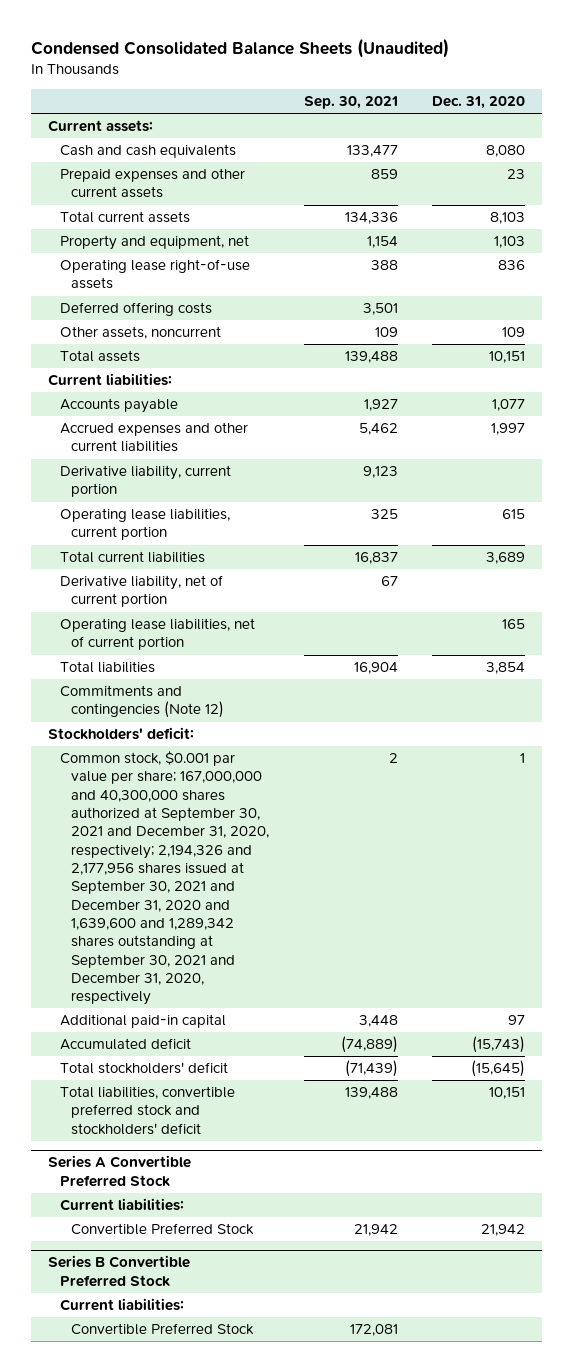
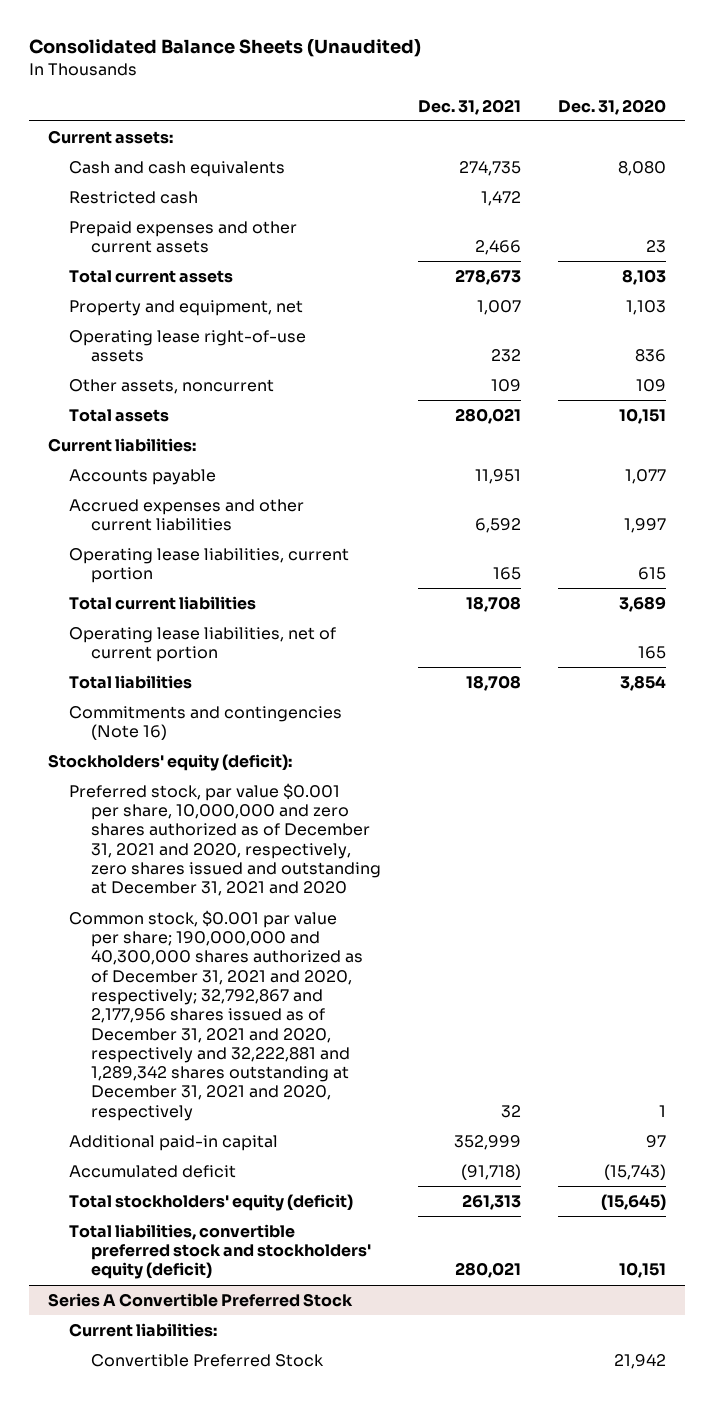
[30,37,449,58] Condensed Consolidated Balance Sheets (Unaudited) -> [28,39,421,58] Consolidated Balance Sheets (Unaudited)
[303,95,398,109] Sep. 30, 2021 -> none
none -> [417,98,521,115] Dec. 31, 2021
none -> [69,190,199,204] Restricted cash
[59,302,212,317] Deferred offering costs -> none
[59,465,231,498] Derivative liability, current portion -> none
[59,575,223,608] Derivative liability, net of current portion -> none
[59,685,225,719] Commitments and contingencies (Note 12) -> [69,705,343,741] Commitments and contingencies (Note 16)
[48,727,195,741] Stockholders' deficit: -> [47,753,292,771] Stockholders' equity (deficit):
none -> [69,782,381,897] Preferred stock, par value $0.001 per share, 10,000,000 and zero shares authorized as of December 31, 2021 and 2020, respectively, zero shares issued and outstanding at December 31, 2021 and 2020
[59,751,270,1006] Common stock, $0.001 par value per share; 167,000,000 and 40,300,000 shares authorized at September 30, 2021 and December 31, 2020, respectively; 2,194,326 and 2,177,956 shares issued at September 30, 2021 and December 31, 2020 and 1,639,600 and 1,289,342 shares outstanding at September 30, 2021 and December 31, 2020, respectively -> [69,909,363,1121] Common stock, $0.001 par value per share; 190,000,000 and 40,300,000 shares authorized as of December 31, 2021 and 2020, respectively; 32,792,867 and 2,177,956 shares issued as of December 31, 2021 and 2020, respectively and 32,222,881 and 1,289,342 shares outstanding at December 31, 2021 and 2020, respectively
[59,1062,228,1075] Total stockholders' deficit -> [69,1193,354,1211] Total stockholders' equity (deficit)
[59,1086,235,1135] Total liabilities, convertible preferred stock and stockholders' deficit -> [69,1223,371,1280] Total liabilities, convertible preferred stock and stockholders' equity (deficit)
[48,1255,191,1287] Series B Convertible Preferred Stock -> none
[59,1298,184,1312] Current liabilities: -> none
[71,1323,255,1336] Convertible Preferred Stock -> none

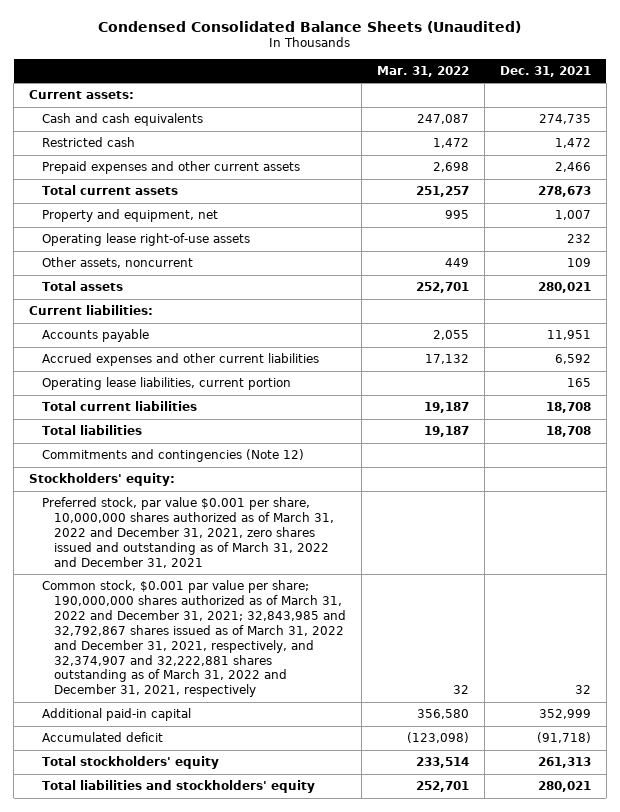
[28,39,421,58] Consolidated Balance Sheets (Unaudited) -> [98,20,522,33] Condensed Consolidated Balance Sheets (Unaudited)
[558,98,667,115] Dec. 31, 2020 -> none
none -> [376,65,469,77] Mar. 31, 2022
[69,626,337,663] Operating lease liabilities, net of current portion -> none
[69,705,343,741] Commitments and contingencies (Note 16) -> [41,448,304,462] Commitments and contingencies (Note 12)
[47,753,292,771] Stockholders' equity (deficit): -> [29,472,176,486] Stockholders' equity:
[69,782,381,897] Preferred stock, par value $0.001 per share, 10,000,000 and zero shares authorized as of December 31, 2021 and 2020, respectively, zero shares issued and outstanding at December 31, 2021 and 2020 -> [41,496,335,568] Preferred stock, par value $0.001 per share, 10,000,000 shares authorized as of March 31, 2022 and December 31, 2021, zero shares issued and outstanding as of March 31, 2022 and December 31, 2021
[69,909,363,1121] Common stock, $0.001 par value per share; 190,000,000 and 40,300,000 shares authorized as of December 31, 2021 and 2020, respectively; 32,792,867 and 2,177,956 shares issued as of December 31, 2021 and 2020, respectively and 32,222,881 and 1,289,342 shares outstanding at December 31, 2021 and 2020, respectively -> [41,579,347,698] Common stock, $0.001 par value per share; 190,000,000 shares authorized as of March 31, 2022 and December 31, 2021; 32,843,985 and 32,792,867 shares issued as of March 31, 2022 and December 31, 2021, respectively, and 32,374,907 and 32,222,881 shares outstanding as of March 31, 2022 and December 31, 2021, respectively
[47,1292,353,1307] Series A Convertible Preferred Stock -> none
[69,1322,218,1337] Current liabilities: -> none
[90,1353,324,1367] Convertible Preferred Stock -> none
[69,1193,354,1211] Total stockholders' equity (deficit) -> [41,755,219,769] Total stockholders' equity
[69,1223,371,1280] Total liabilities, convertible preferred stock and stockholders' equity (deficit) -> [41,779,315,793] Total liabilities and stockholders' equity

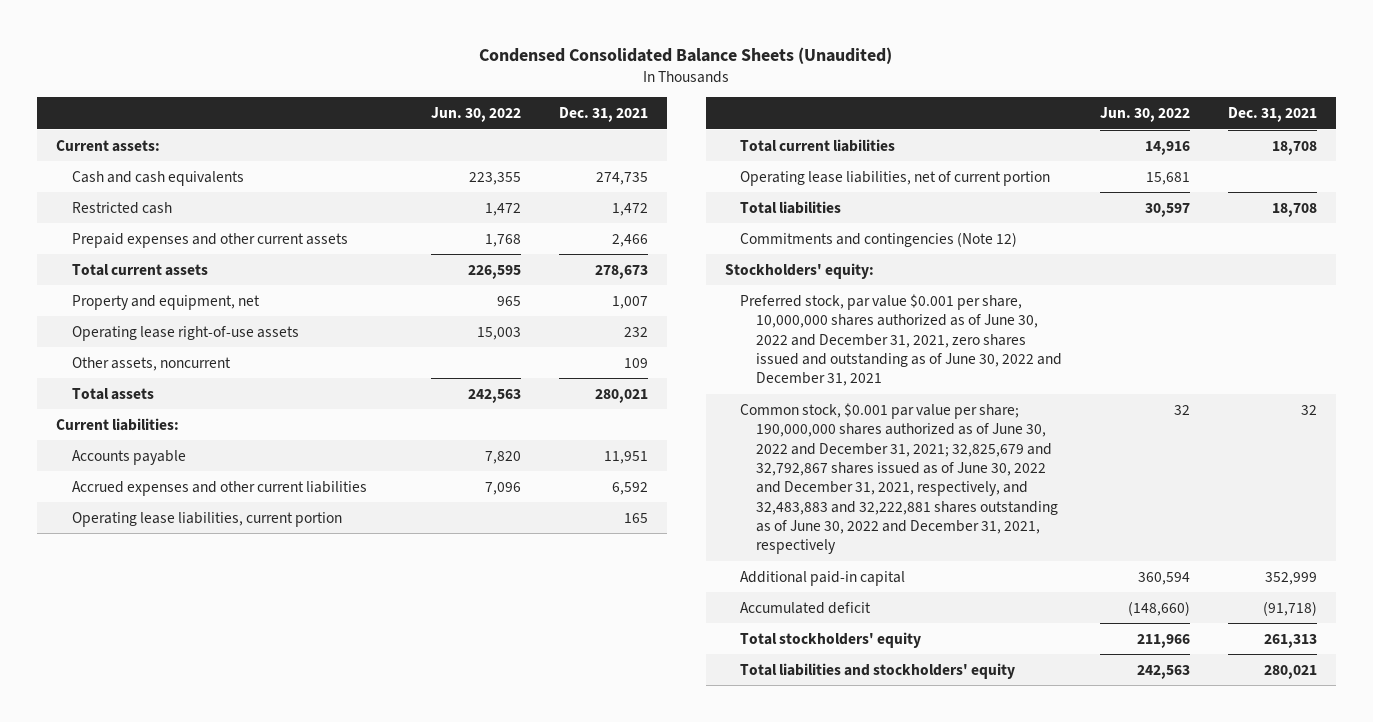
[376,65,469,77] Mar. 31, 2022 -> none
none -> [431,107,522,123] Jun. 30, 2022
none -> [740,170,1051,186] Operating lease liabilities, net of current portion
[41,496,335,568] Preferred stock, par value $0.001 per share, 10,000,000 shares authorized as of March 31, 2022 and December 31, 2021, zero shares issued and outstanding as of March 31, 2022 and December 31, 2021 -> [740,293,1063,387] Preferred stock, par value $0.001 per share, 10,000,000 shares authorized as of June 30, 2022 and December 31, 2021, zero shares issued and outstanding as of June 30, 2022 and December 31, 2021
[41,579,347,698] Common stock, $0.001 par value per share; 190,000,000 shares authorized as of March 31, 2022 and December 31, 2021; 32,843,985 and 32,792,867 shares issued as of March 31, 2022 and December 31, 2021, respectively, and 32,374,907 and 32,222,881 shares outstanding as of March 31, 2022 and December 31, 2021, respectively -> [740,402,1059,555] Common stock, $0.001 par value per share; 190,000,000 shares authorized as of June 30, 2022 and December 31, 2021; 32,825,679 and 32,792,867 shares issued as of June 30, 2022 and December 31, 2021, respectively, and 32,483,883 and 32,222,881 shares outstanding as of June 30, 2022 and December 31, 2021, respectively

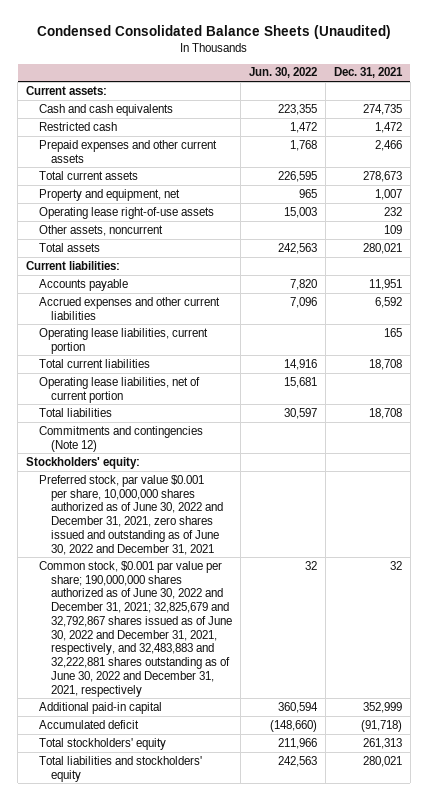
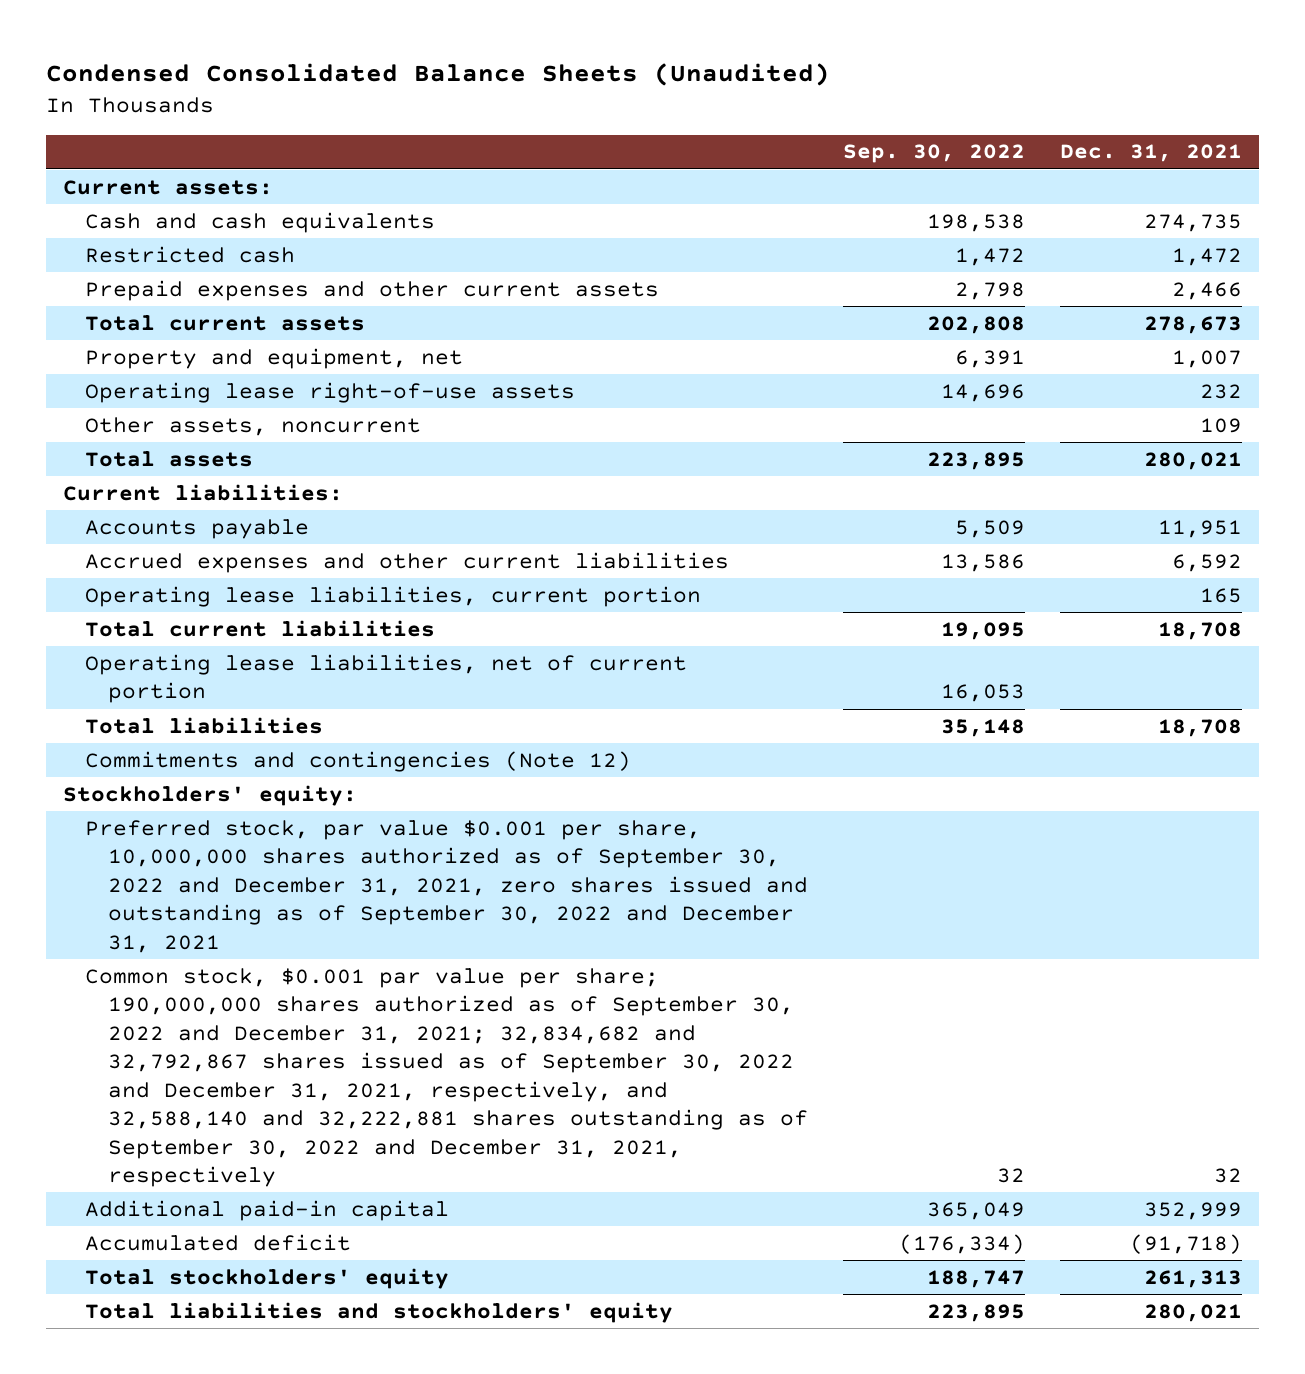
[248,67,317,79] Jun. 30, 2022 -> none
none -> [842,144,1025,164] Sep. 30, 2022
[38,474,224,555] Preferred stock, par value $0.001 per share, 10,000,000 shares authorized as of June 30, 2022 and December 31, 2021, zero shares issued and outstanding as of June 30, 2022 and December 31, 2021 -> [85,819,808,953] Preferred stock, par value $0.001 per share, 10,000,000 shares authorized as of September 30, 2022 and December 31, 2021, zero shares issued and outstanding as of September 30, 2022 and December 31, 2021
[38,560,233,697] Common stock, $0.001 par value per share; 190,000,000 shares authorized as of June 30, 2022 and December 31, 2021; 32,825,679 and 32,792,867 shares issued as of June 30, 2022 and December 31, 2021, respectively, and 32,483,883 and 32,222,881 shares outstanding as of June 30, 2022 and December 31, 2021, respectively -> [85,967,808,1188] Common stock, $0.001 par value per share; 190,000,000 shares authorized as of September 30, 2022 and December 31, 2021; 32,834,682 and 32,792,867 shares issued as of September 30, 2022 and December 31, 2021, respectively, and 32,588,140 and 32,222,881 shares outstanding as of September 30, 2022 and December 31, 2021, respectively

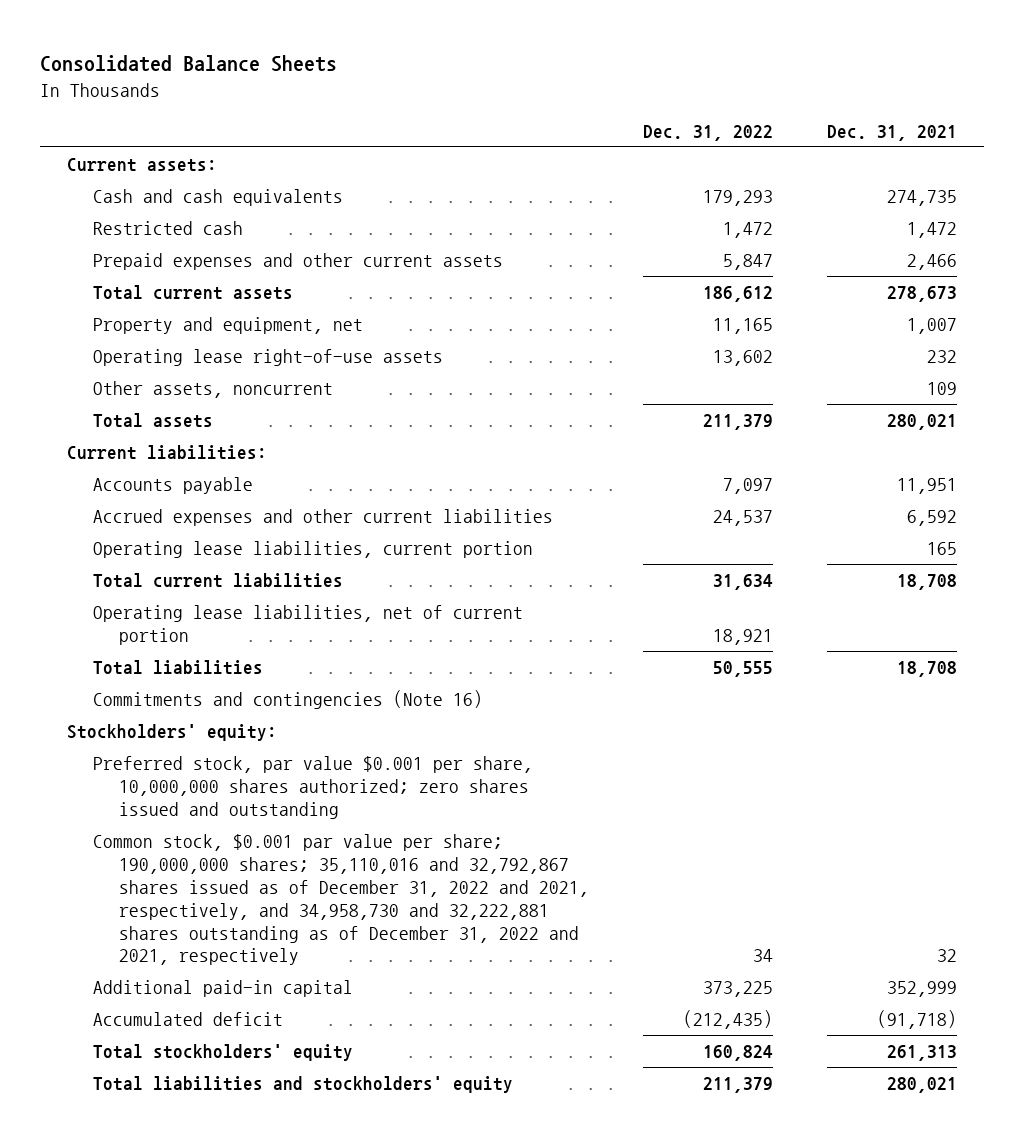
[45,63,830,87] Condensed Consolidated Balance Sheets (Unaudited) -> [40,54,338,72] Consolidated Balance Sheets
[842,144,1025,164] Sep. 30, 2022 -> none
none -> [643,125,774,142] Dec. 31, 2022
[85,750,632,772] Commitments and contingencies (Note 12) -> [93,690,484,710] Commitments and contingencies (Note 16)
[85,819,808,953] Preferred stock, par value $0.001 per share, 10,000,000 shares authorized as of September 30, 2022 and December 31, 2021, zero shares issued and outstanding as of September 30, 2022 and December 31, 2021 -> [93,756,534,819] Preferred stock, par value $0.001 per share, 10,000,000 shares authorized; zero shares issued and outstanding
[85,967,808,1188] Common stock, $0.001 par value per share; 190,000,000 shares authorized as of September 30, 2022 and December 31, 2021; 32,834,682 and 32,792,867 shares issued as of September 30, 2022 and December 31, 2021, respectively, and 32,588,140 and 32,222,881 shares outstanding as of September 30, 2022 and December 31, 2021, respectively -> [93,834,590,966] Common stock, $0.001 par value per share; 190,000,000 shares; 35,110,016 and 32,792,867 shares issued as of December 31, 2022 and 2021, respectively, and 34,958,730 and 32,222,881 shares outstanding as of December 31, 2022 and 2021, respectively

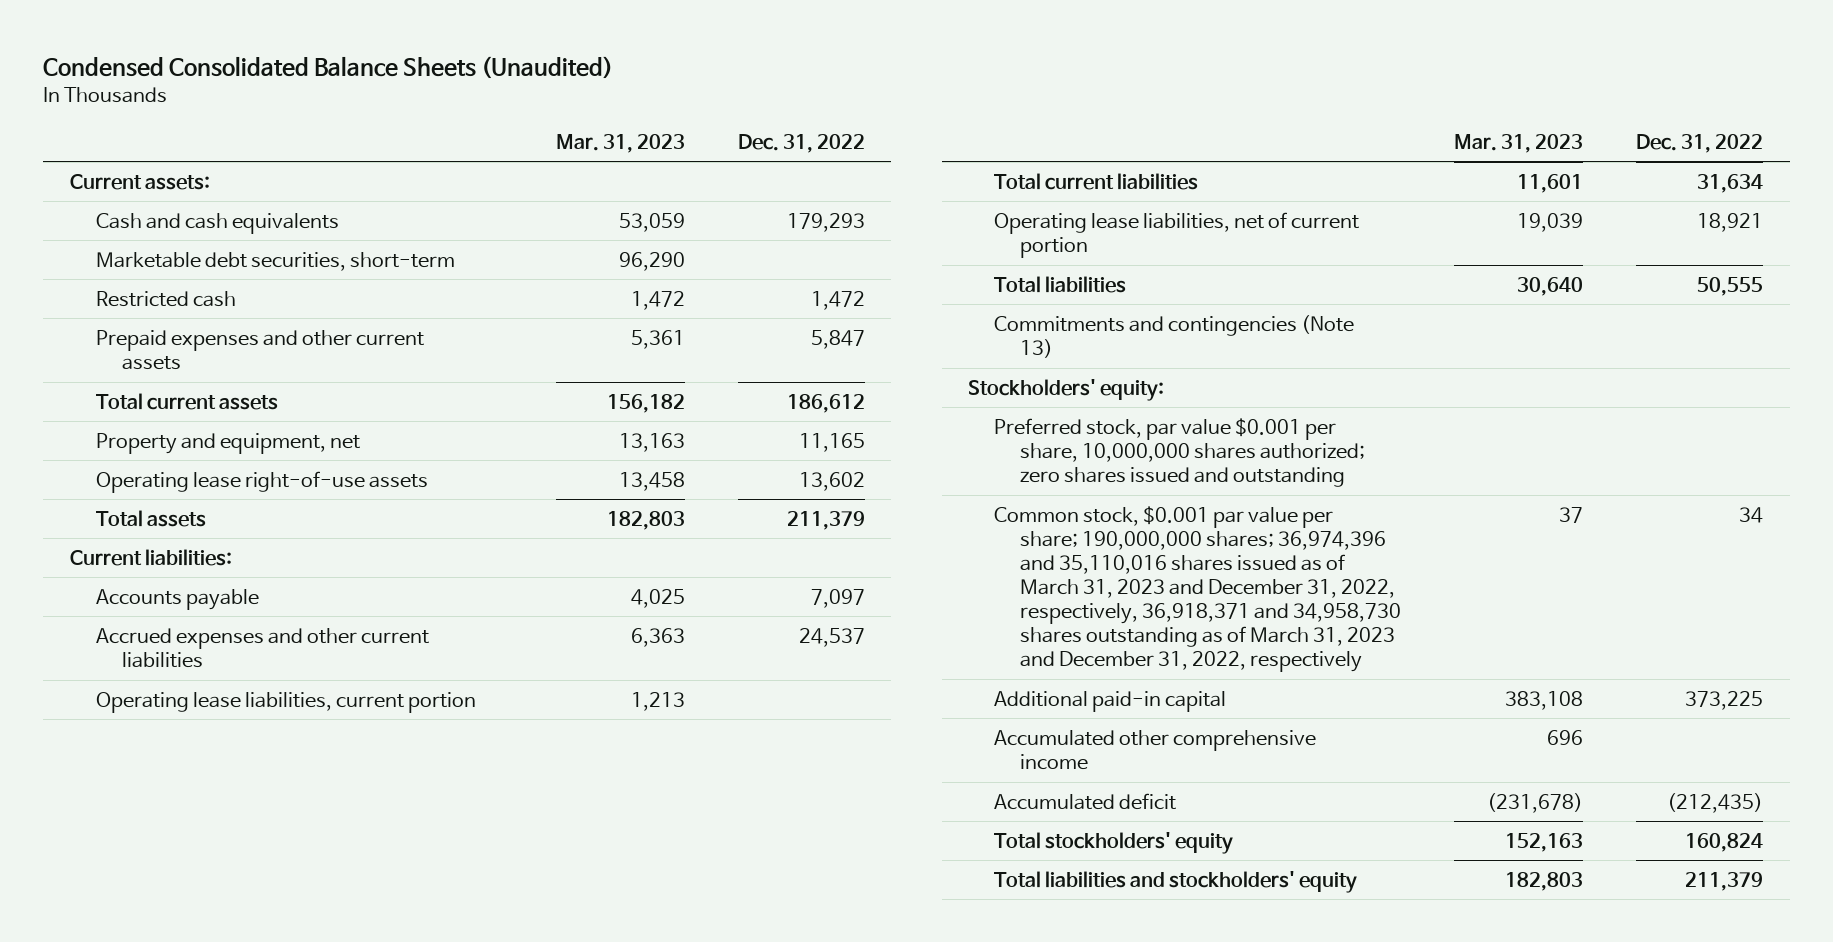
[40,54,338,72] Consolidated Balance Sheets -> [43,55,614,79] Condensed Consolidated Balance Sheets (Unaudited)
[826,125,957,142] Dec. 31, 2021 -> none
none -> [555,133,685,153] Mar. 31, 2023
none -> [95,251,455,271] Marketable debt securities, short-term
[93,381,334,399] Other assets, noncurrent -> none
[93,690,484,710] Commitments and contingencies (Note 16) -> [994,314,1355,359] Commitments and contingencies (Note 13)
[93,834,590,966] Common stock, $0.001 par value per share; 190,000,000 shares; 35,110,016 and 32,792,867 shares issued as of December 31, 2022 and 2021, respectively, and 34,958,730 and 32,222,881 shares outstanding as of December 31, 2022 and 2021, respectively -> [994,505,1402,673] Common stock, $0.001 par value per share; 190,000,000 shares; 36,974,396 and 35,110,016 shares issued as of March 31, 2023 and December 31, 2022, respectively, 36,918,371 and 34,958,730 shares outstanding as of March 31, 2023 and December 31, 2022, respectively
none -> [994,729,1317,771] Accumulated other comprehensive income

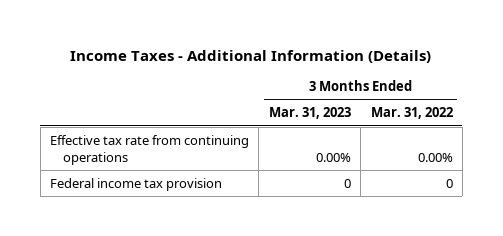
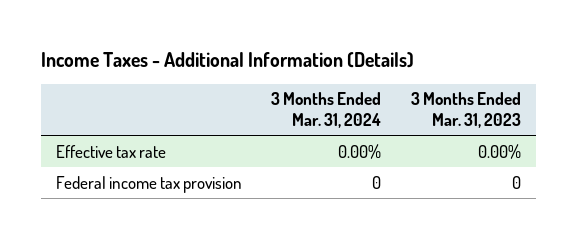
[370,107,453,120] Mar. 31, 2022 -> none
none -> [271,92,382,129] 3 Months Ended Mar. 31, 2024
[50,134,250,165] Effective tax rate from continuing operations -> [55,144,166,158] Effective tax rate

